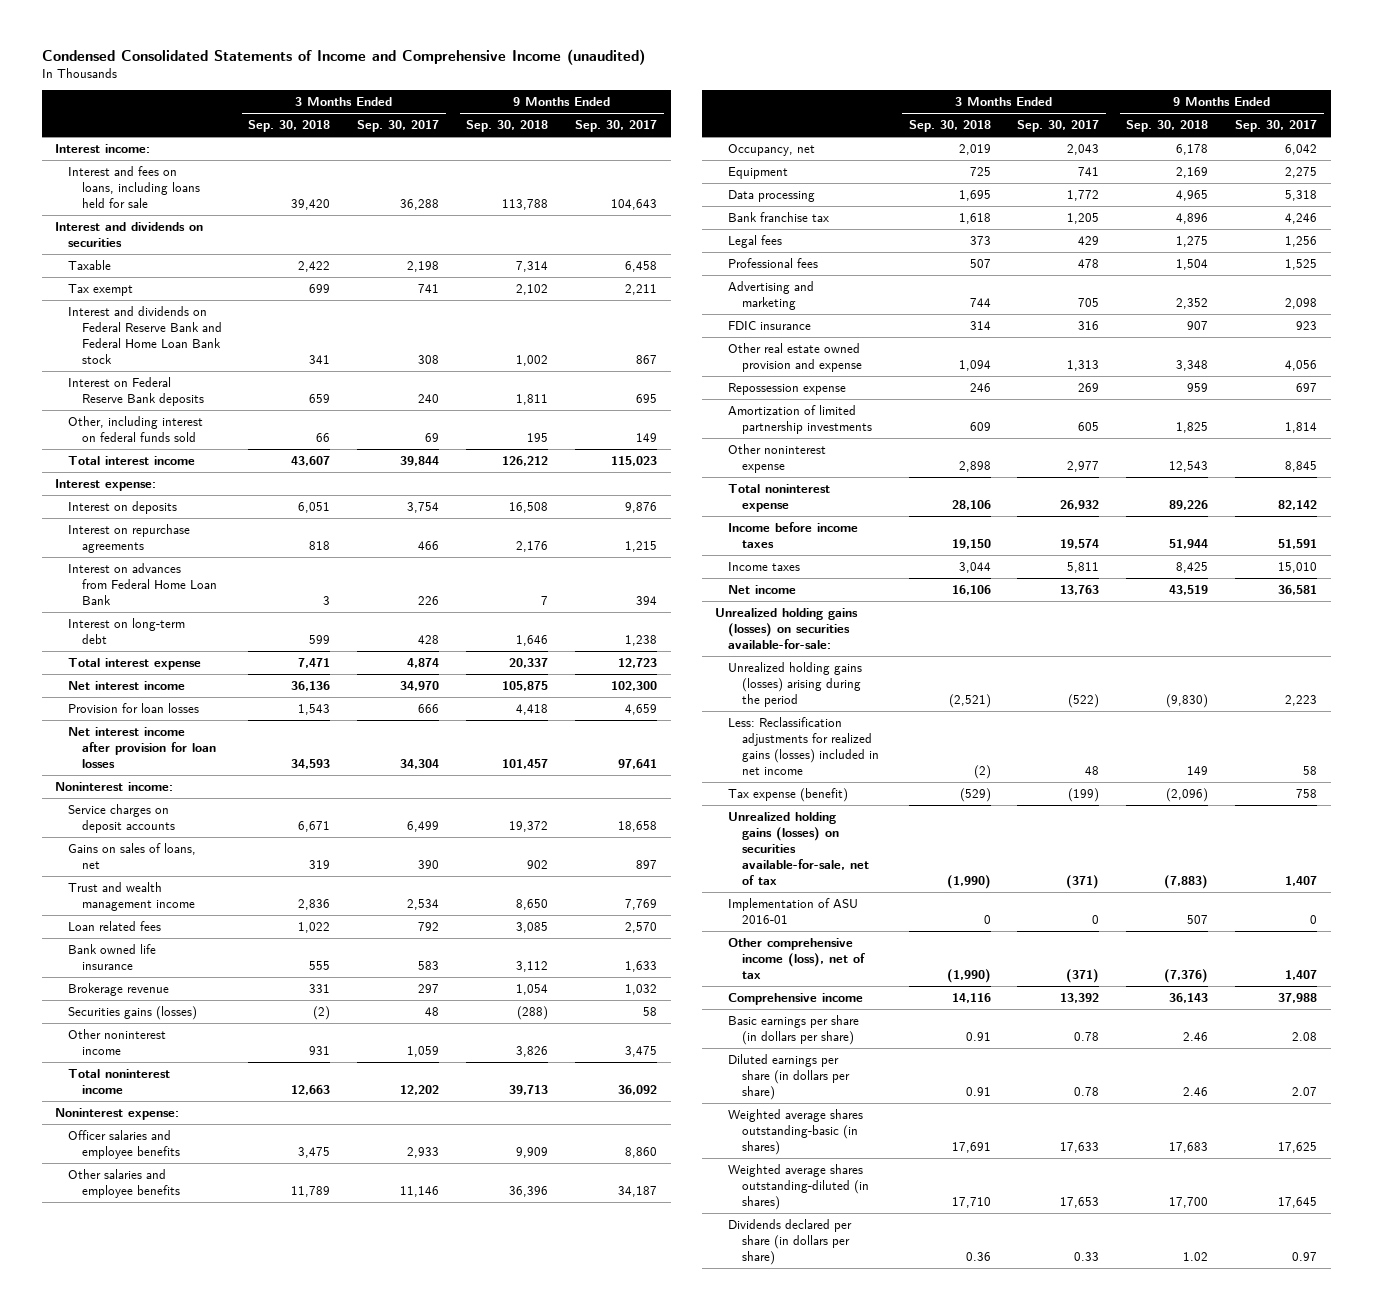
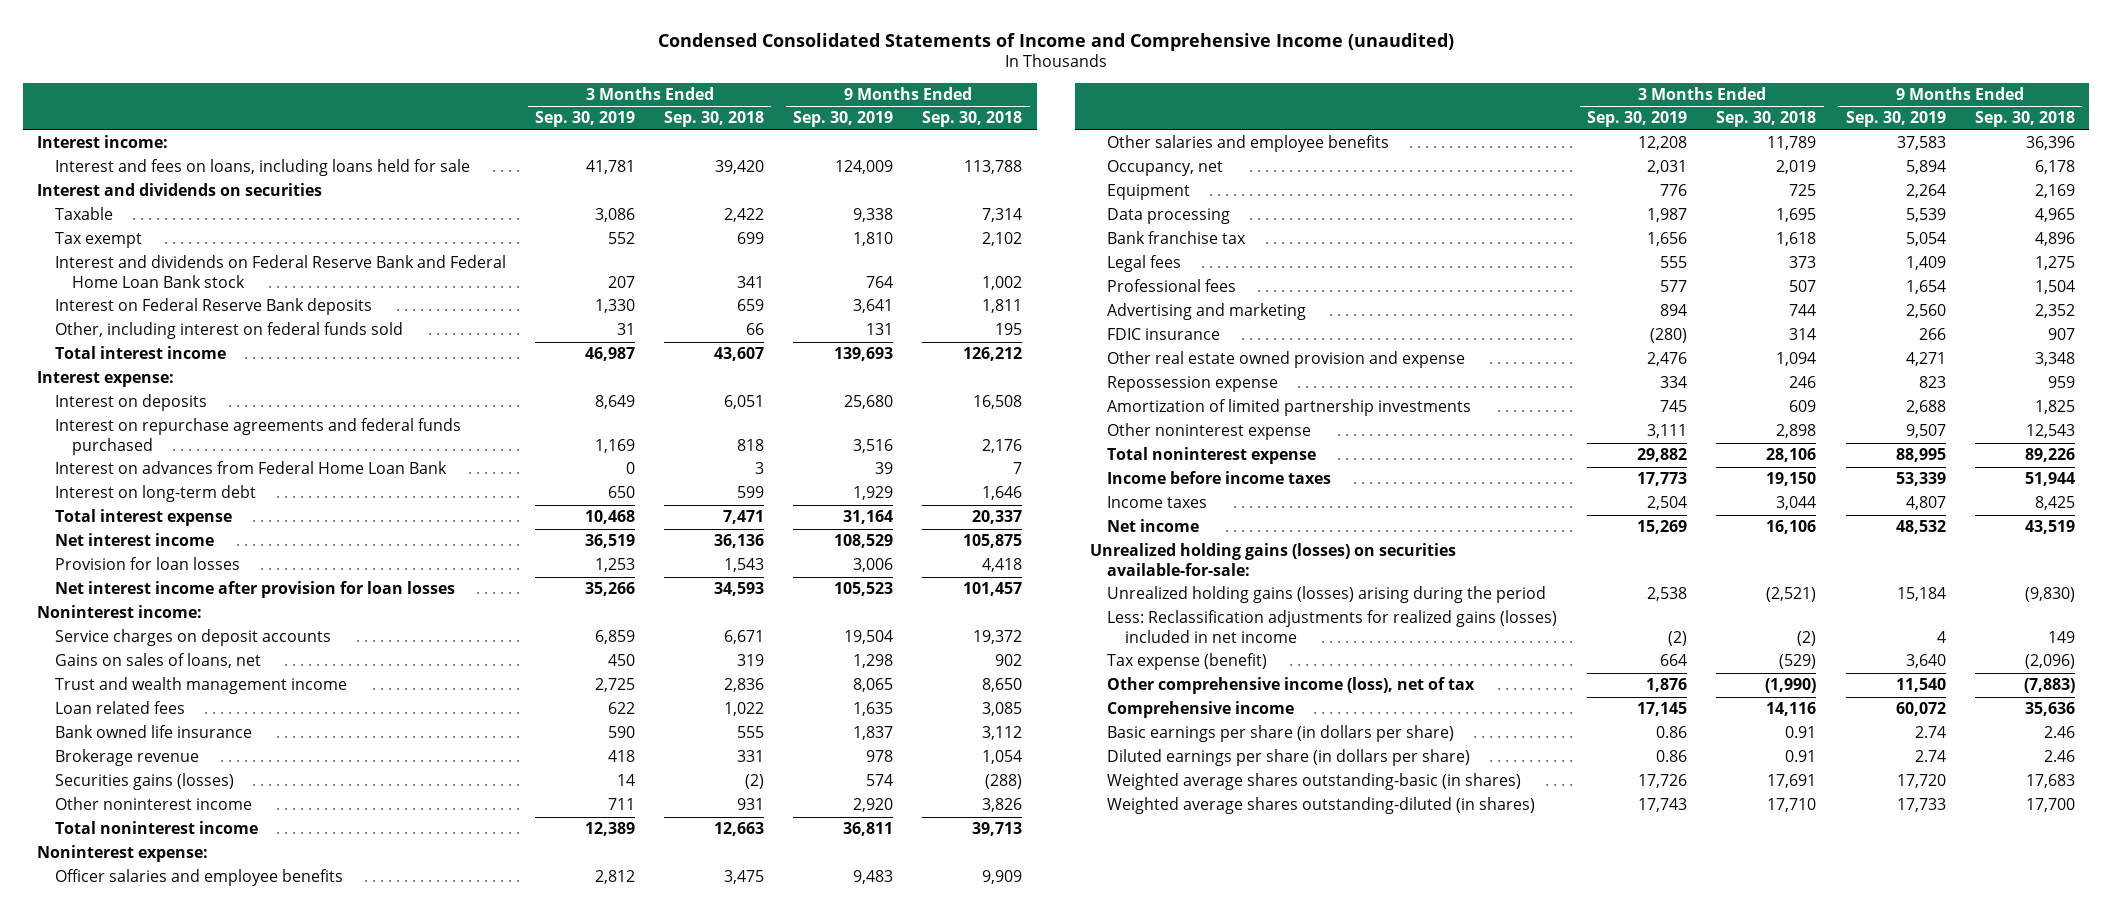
[357,120,440,133] Sep. 30, 2017 -> none
[575,120,658,133] Sep. 30, 2017 -> none
none -> [534,111,635,128] Sep. 30, 2019
none -> [793,111,894,128] Sep. 30, 2019
[68,523,191,553] Interest on repurchase agreements -> [54,418,461,456] Interest on repurchase agreements and federal funds purchased
[728,811,869,885] Unrealized holding gains (losses) on securities available-for-sale, net of tax -> none
[728,897,859,924] Implementation of ASU 2016-01 -> none
[1164,968,1209,983] (7,376) -> [2023,678,2075,694] (7,883)
[1169,992,1209,1003] 36,143 -> [2024,702,2075,717] 35,636
[728,1218,853,1265] Dividends declared per share (in dollars per share) -> none

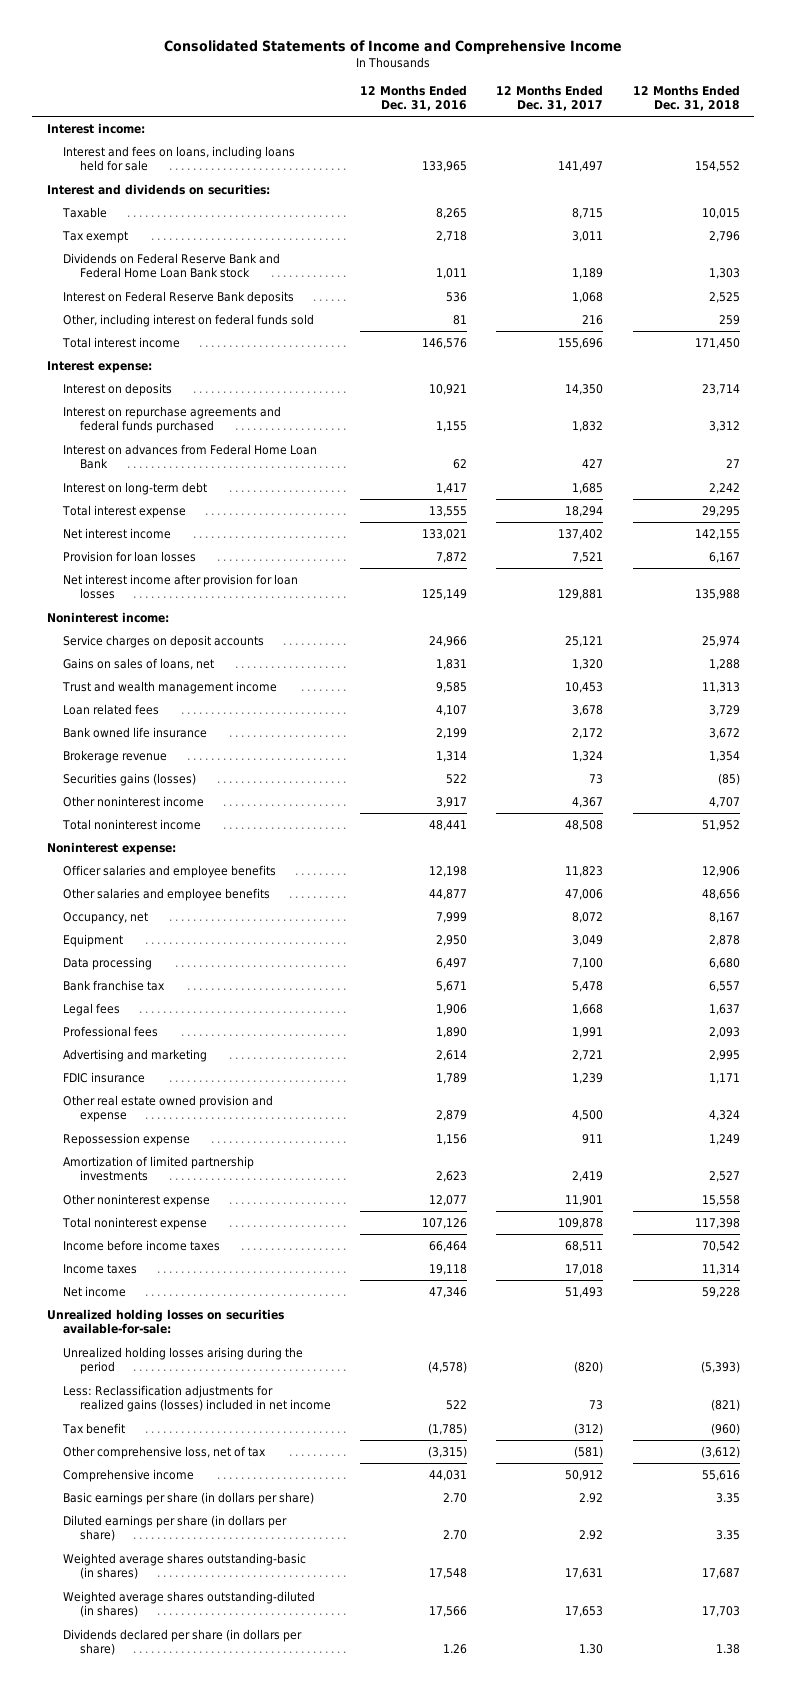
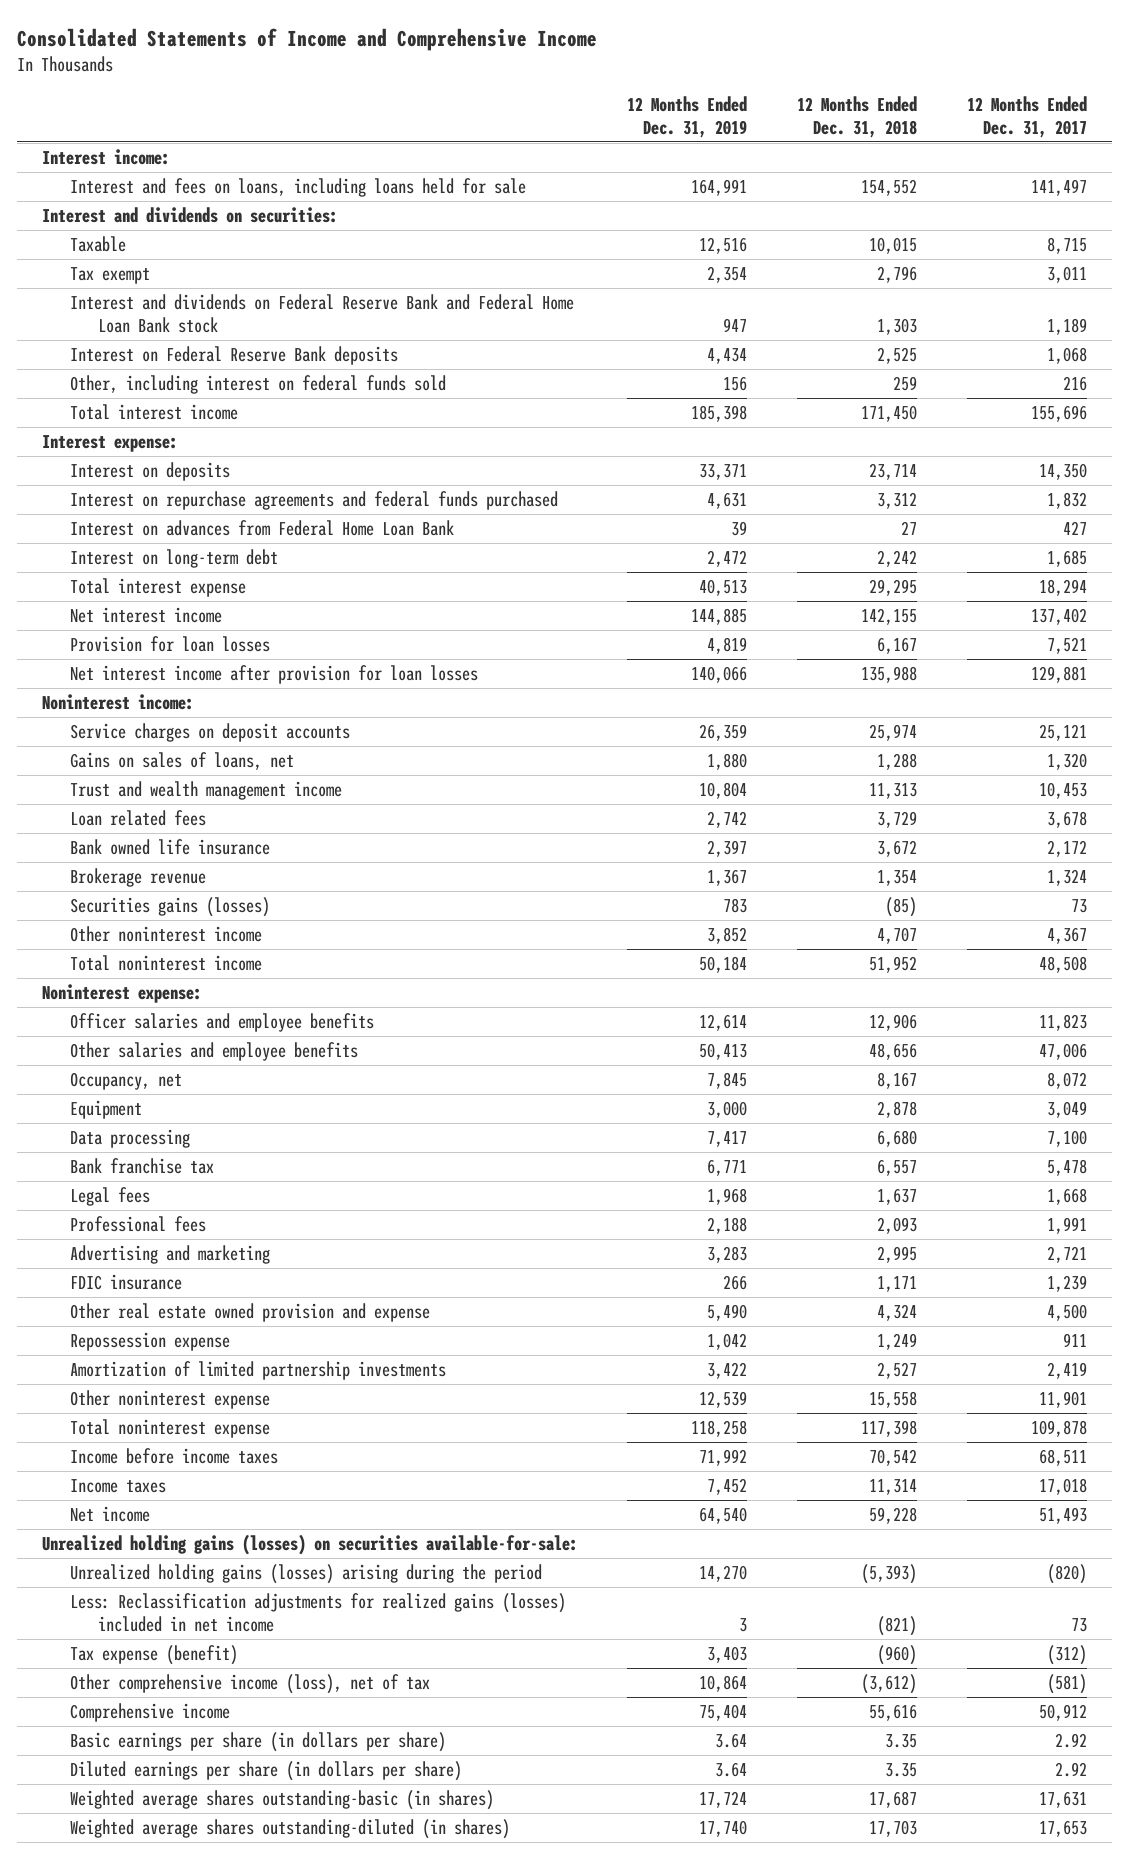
[360,84,468,111] 12 Months Ended Dec. 31, 2016 -> none
none -> [627,95,748,139] 12 Months Ended Dec. 31, 2019
[63,253,281,279] Dividends on Federal Reserve Bank and Federal Home Loan Bank stock -> [69,294,574,334] Interest and dividends on Federal Reserve Bank and Federal Home Loan Bank stock
[46,1309,284,1335] Unrealized holding losses on securities available-for-sale: -> [41,1534,578,1556] Unrealized holding gains (losses) on securities available-for-sale:
[63,1347,304,1375] Unrealized holding losses arising during the period -> [69,1564,542,1585] Unrealized holding gains (losses) arising during the period
[62,1423,126,1435] Tax benefit -> [69,1645,238,1666] Tax expense (benefit)
[63,1446,267,1460] Other comprehensive loss, net of tax -> [69,1674,430,1695] Other comprehensive income (loss), net of tax
[63,1629,303,1656] Dividends declared per share (in dollars per share) -> none

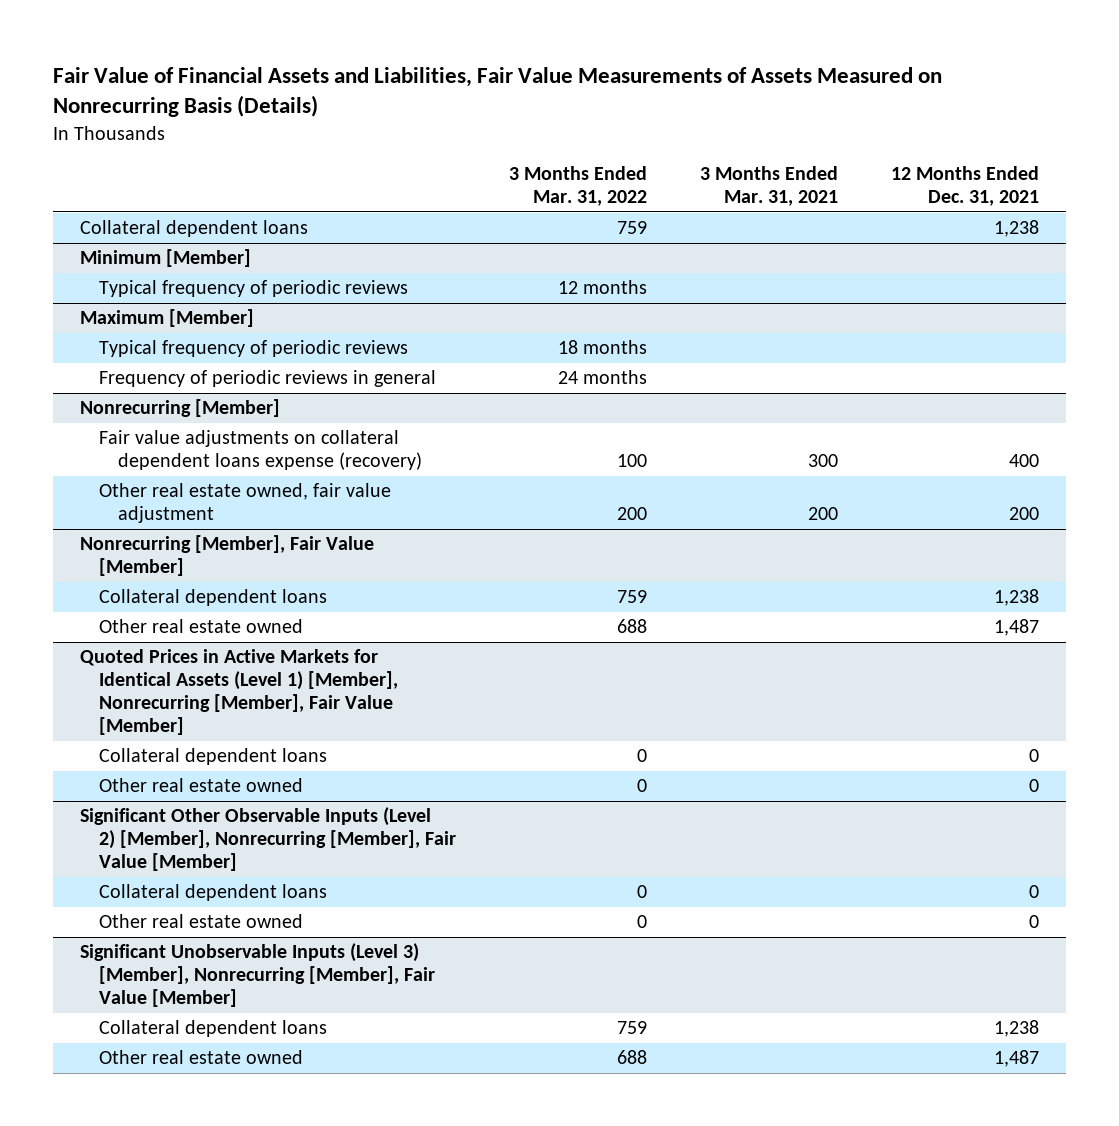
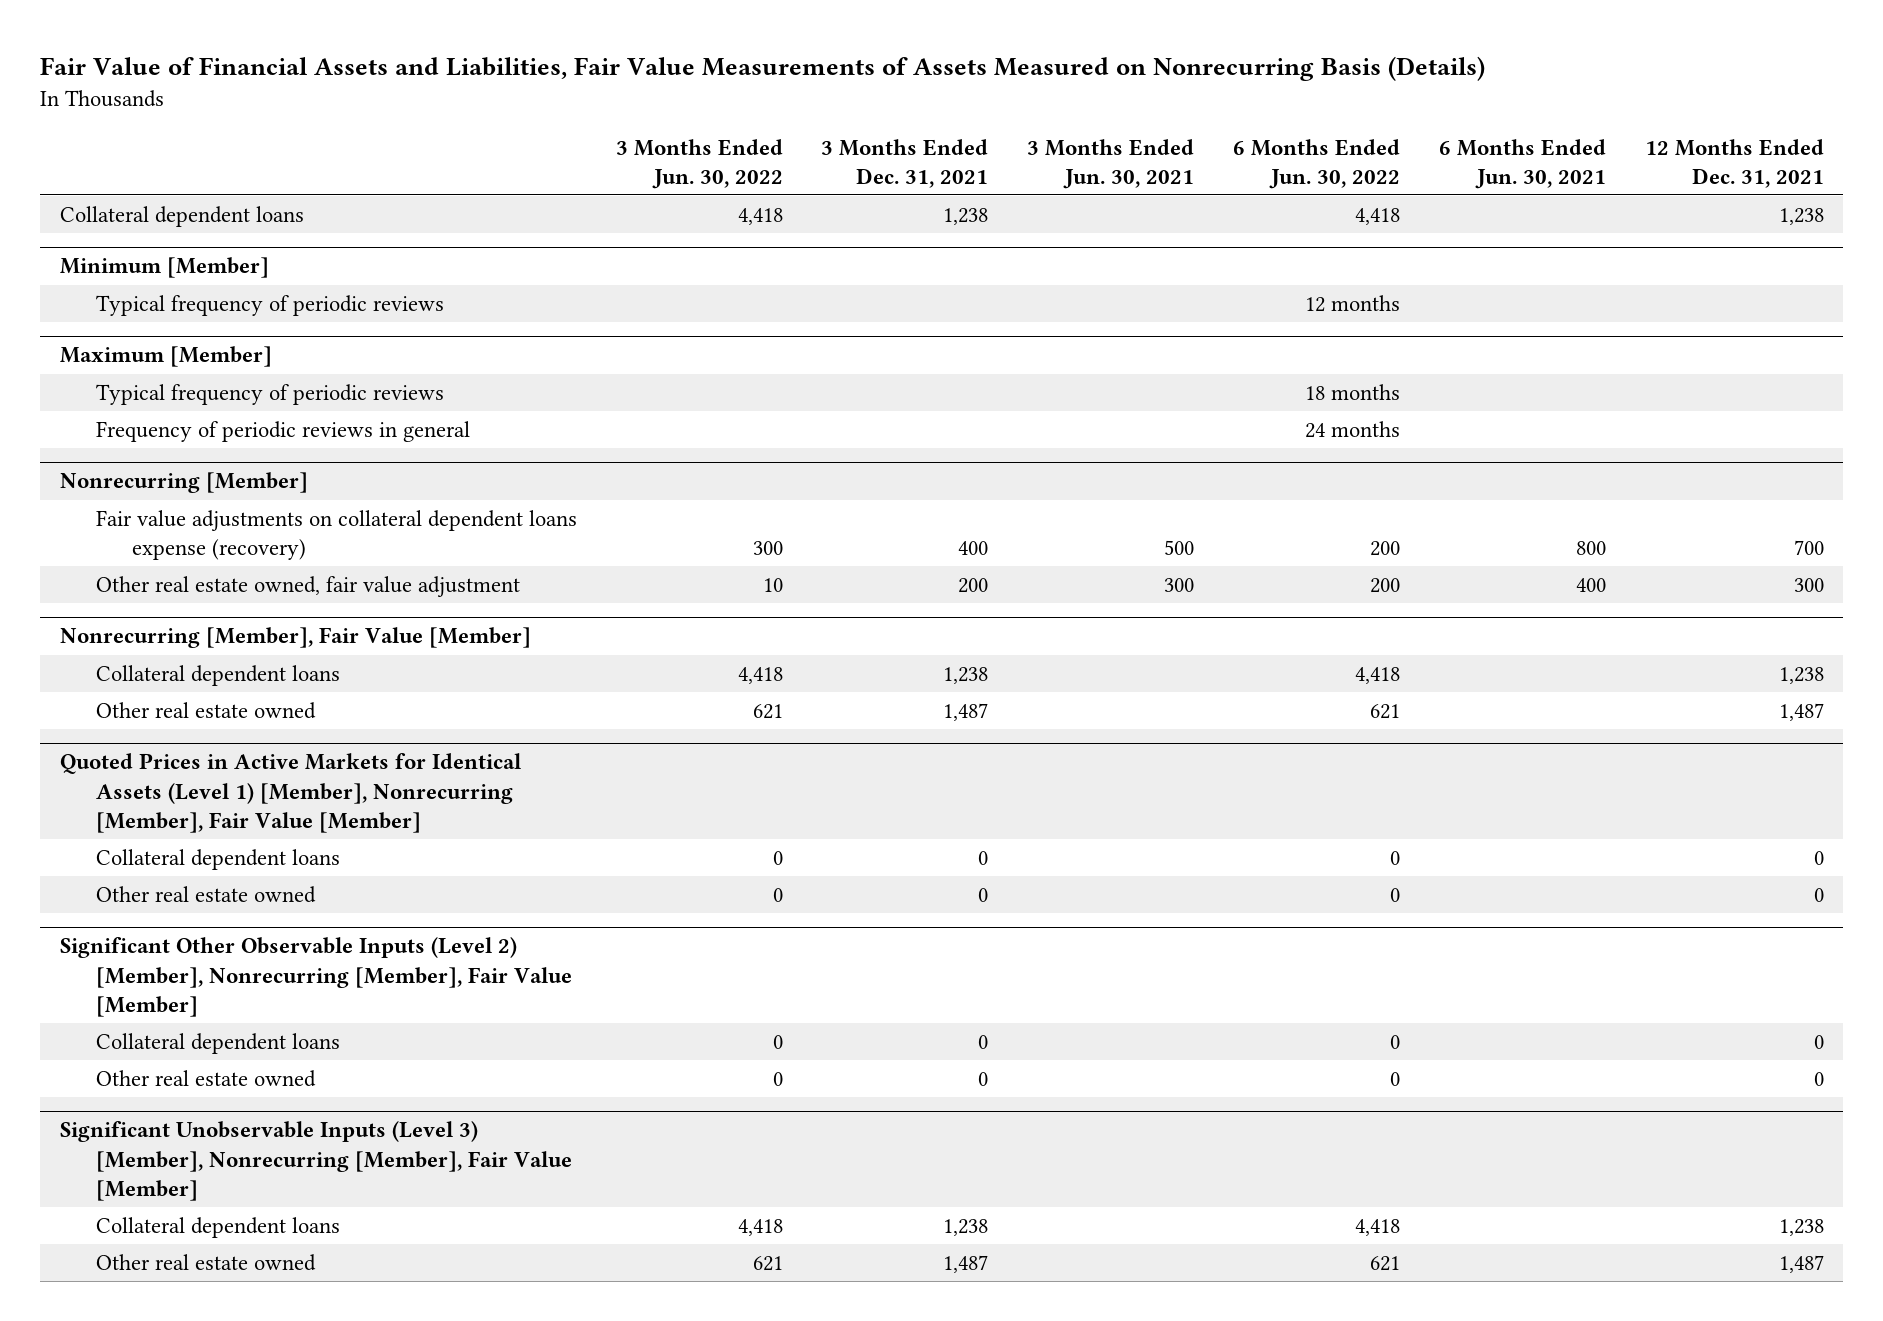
[508,166,647,207] 3 Months Ended Mar. 31, 2022 -> none
[700,166,839,207] 3 Months Ended Mar. 31, 2021 -> none
none -> [615,138,783,189] 3 Months Ended Jun. 30, 2022
none -> [821,138,989,188] 3 Months Ended Dec. 31, 2021
none -> [1027,138,1195,189] 3 Months Ended Jun. 30, 2021
none -> [1233,138,1401,189] 6 Months Ended Jun. 30, 2022
none -> [1438,138,1606,189] 6 Months Ended Jun. 30, 2021
[1009,454,1040,468] 400 -> [1793,540,1824,556] 700
[1009,507,1040,521] 200 -> [1793,577,1824,592] 300

